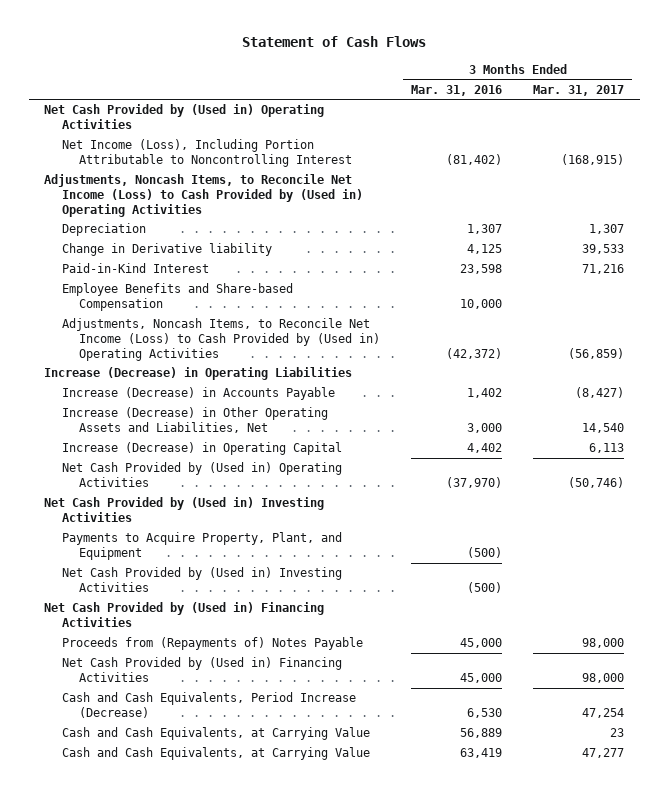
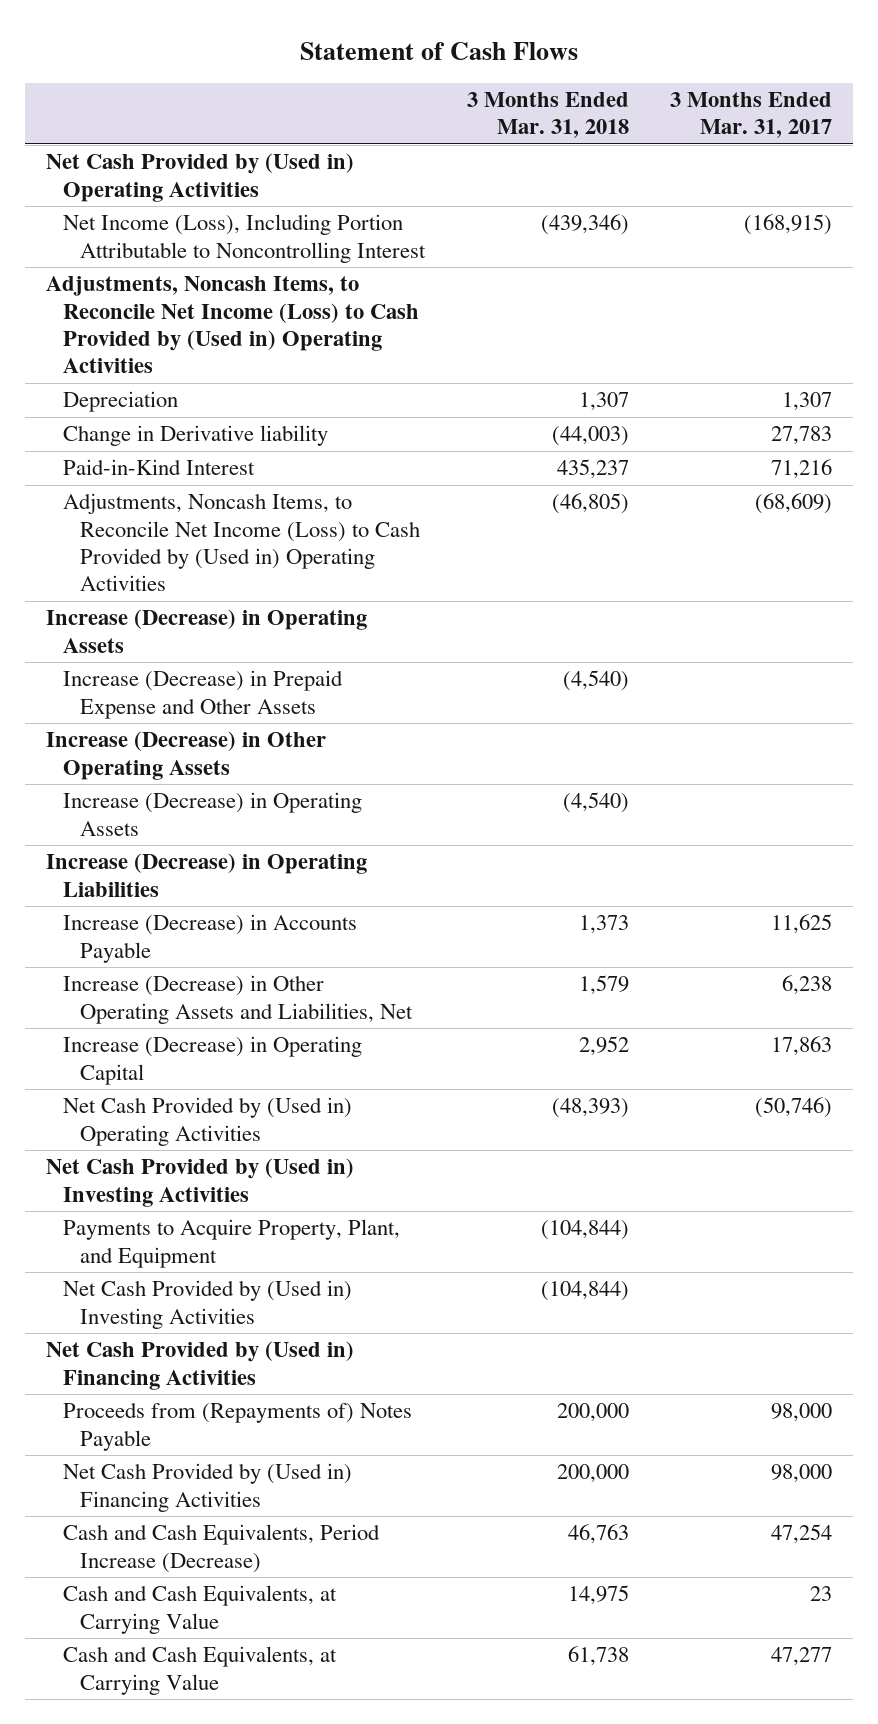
[411,84,503,96] Mar. 31, 2016 -> none
none -> [466,91,629,139] 3 Months Ended Mar. 31, 2018
[582,244,625,255] 39,533 -> [771,426,833,446] 27,783
[61,283,293,312] Employee Benefits and Share-based Compensation -> none
[568,347,625,359] (56,859) -> [755,493,833,515] (68,609)
none -> [46,609,368,653] Increase (Decrease) in Operating Assets
none -> [63,670,344,719] Increase (Decrease) in Prepaid Expense and Other Assets
none -> [46,731,327,780] Increase (Decrease) in Other Operating Assets
none -> [63,792,363,836] Increase (Decrease) in Operating Assets
[575,387,625,399] (8,427) -> [771,914,833,935] 11,625
[582,423,625,434] 14,540 -> [782,975,833,996] 6,238
[589,443,625,454] 6,113 -> [771,1036,833,1057] 17,863

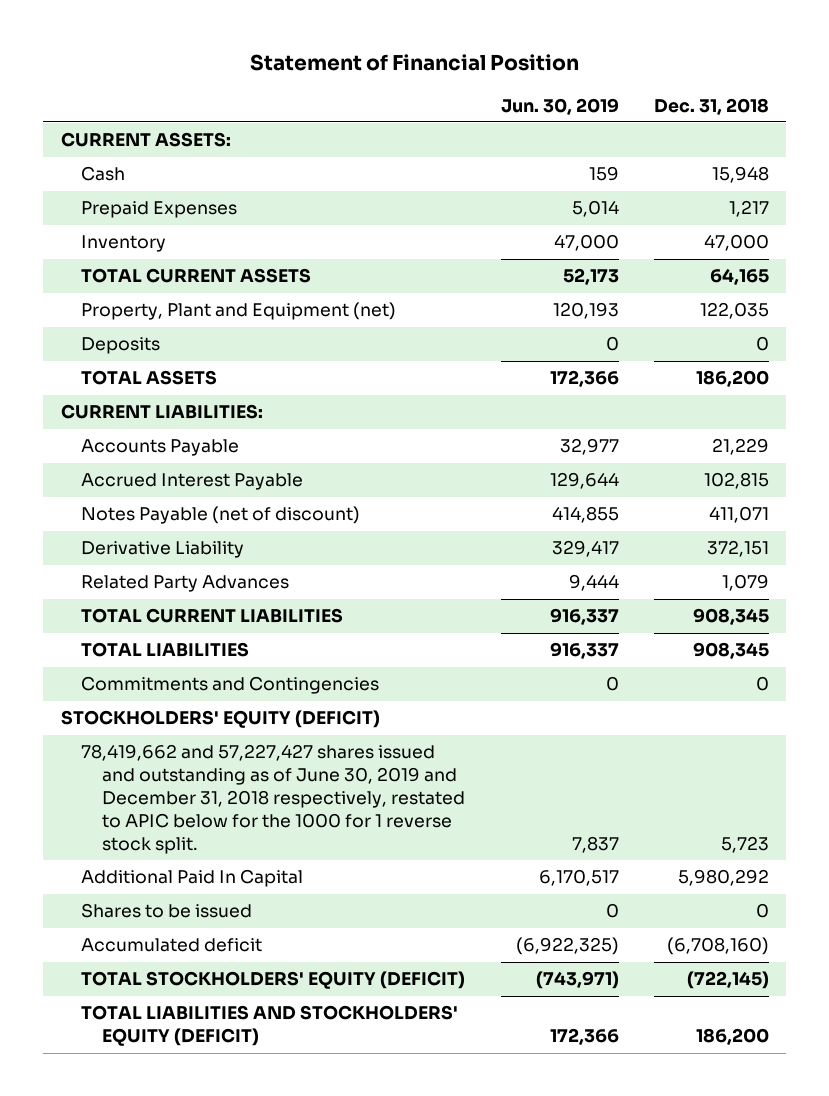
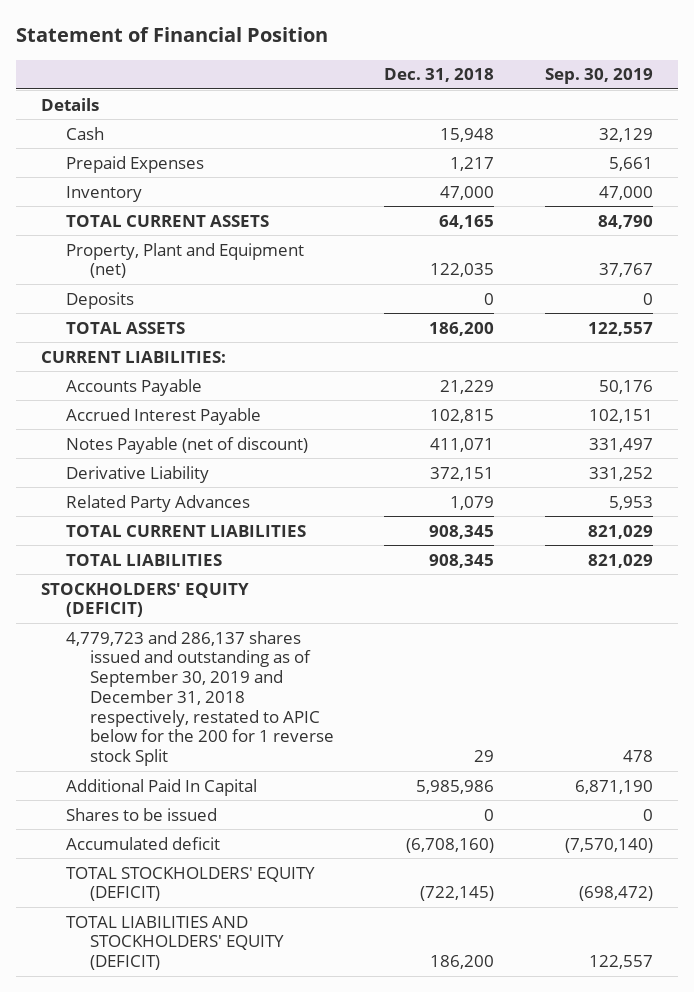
[500,97,619,115] Jun. 30, 2019 -> none
none -> [544,68,653,85] Sep. 30, 2019
[60,132,231,148] CURRENT ASSETS: -> none
none -> [41,97,100,111] Details
[81,676,380,695] Commitments and Contingencies -> none
[81,744,466,854] 78,419,662 and 57,227,427 shares issued and outstanding as of June 30, 2019 and December 31, 2018 respectively, restated to APIC below for the 1000 for 1 reverse stock split. -> [65,630,335,767] 4,779,723 and 286,137 shares issued and outstanding as of September 30, 2019 and December 31, 2018 respectively, restated to APIC below for the 200 for 1 reverse stock Split
[720,835,769,853] 5,723 -> [474,750,495,763] 29
[677,869,769,887] 5,980,292 -> [416,779,495,794] 5,985,986

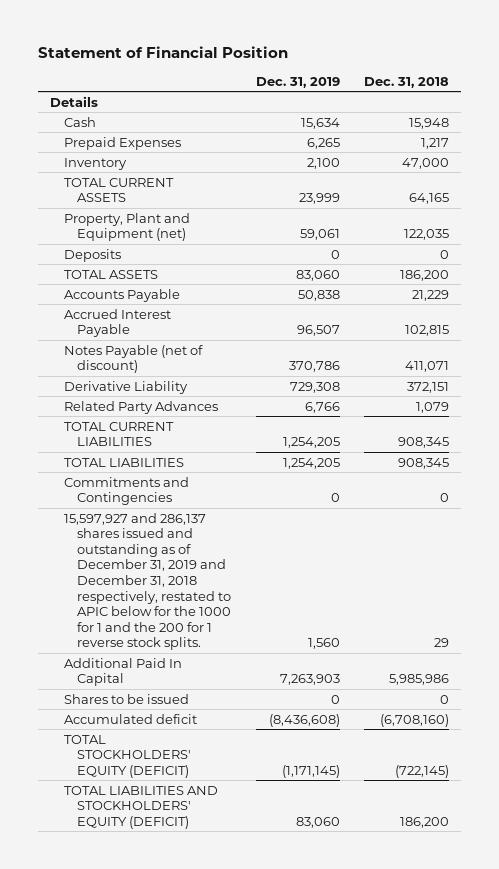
[544,68,653,85] Sep. 30, 2019 -> none
none -> [255,76,340,88] Dec. 31, 2019
[41,350,227,363] CURRENT LIABILITIES: -> none
[41,582,250,618] STOCKHOLDERS' EQUITY (DEFICIT) -> none
none -> [63,476,189,506] Commitments and Contingencies
[65,630,335,767] 4,779,723 and 286,137 shares issued and outstanding as of September 30, 2019 and December 31, 2018 respectively, restated to APIC below for the 200 for 1 reverse stock Split -> [63,512,232,651] 15,597,927 and 286,137 shares issued and outstanding as of December 31, 2019 and December 31, 2018 respectively, restated to APIC below for the 1000 for 1 and the 200 for 1 reverse stock splits.

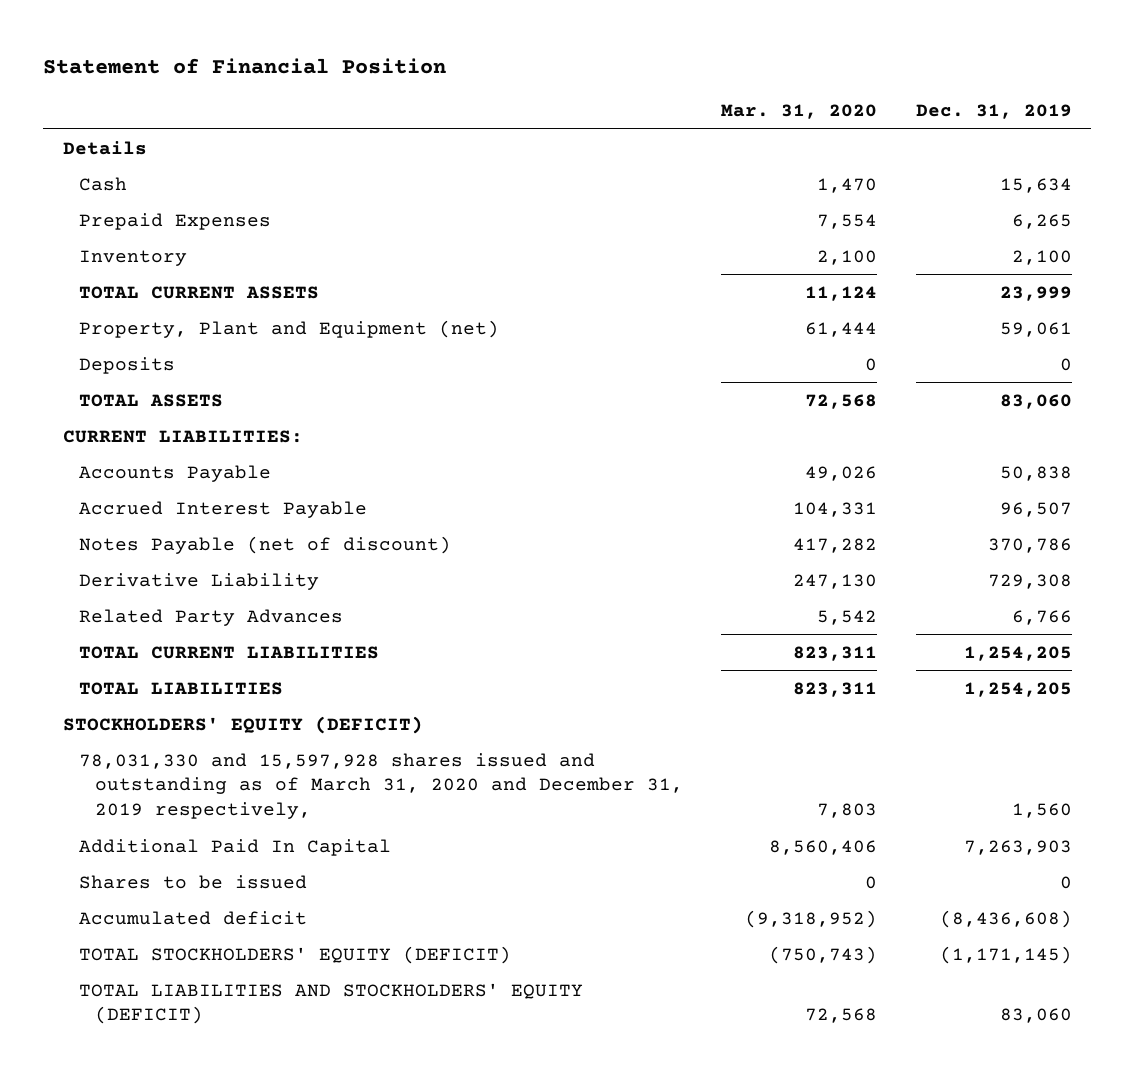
[364,76,450,88] Dec. 31, 2018 -> none
none -> [721,104,878,120] Mar. 31, 2020
none -> [62,429,303,443] CURRENT LIABILITIES:
[63,476,189,506] Commitments and Contingencies -> none
none -> [62,715,423,734] STOCKHOLDERS' EQUITY (DEFICIT)
[63,512,232,651] 15,597,927 and 286,137 shares issued and outstanding as of December 31, 2019 and December 31, 2018 respectively, restated to APIC below for the 1000 for 1 and the 200 for 1 reverse stock splits. -> [78,752,684,820] 78,031,330 and 15,597,928 shares issued and outstanding as of March 31, 2020 and December 31, 2019 respectively,

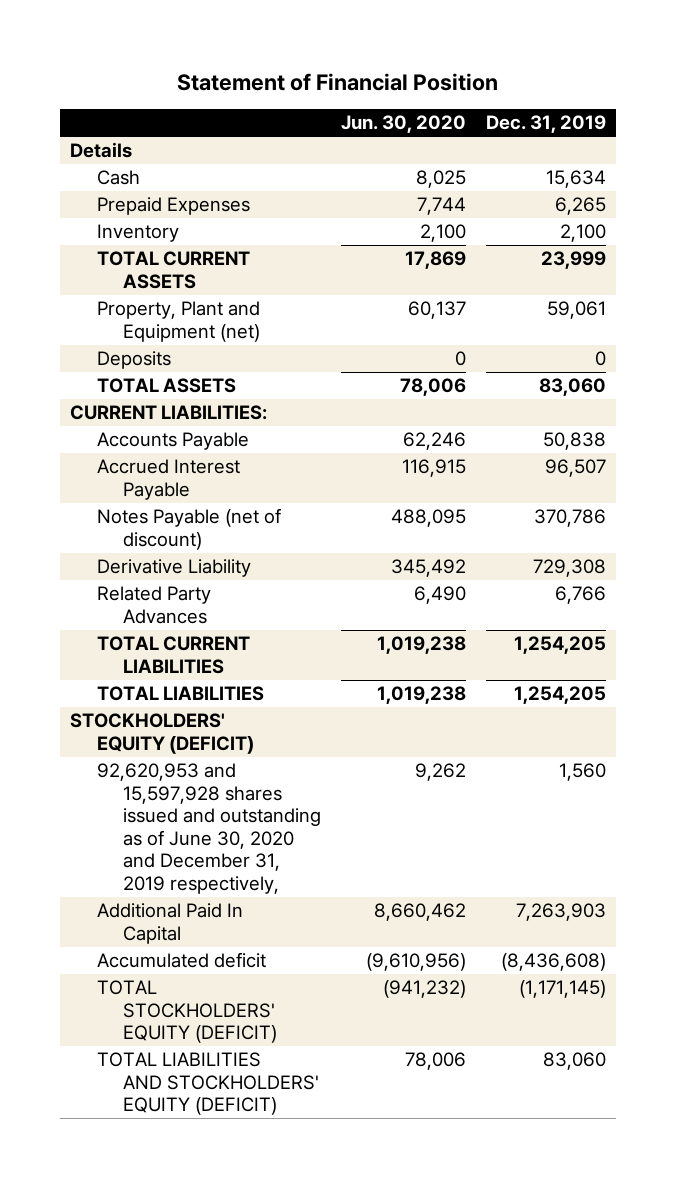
[721,104,878,120] Mar. 31, 2020 -> none
none -> [340,115,466,134] Jun. 30, 2020
[78,752,684,820] 78,031,330 and 15,597,928 shares issued and outstanding as of March 31, 2020 and December 31, 2019 respectively, -> [96,763,321,894] 92,620,953 and 15,597,928 shares issued and outstanding as of June 30, 2020 and December 31, 2019 respectively,
[78,874,307,889] Shares to be issued -> none

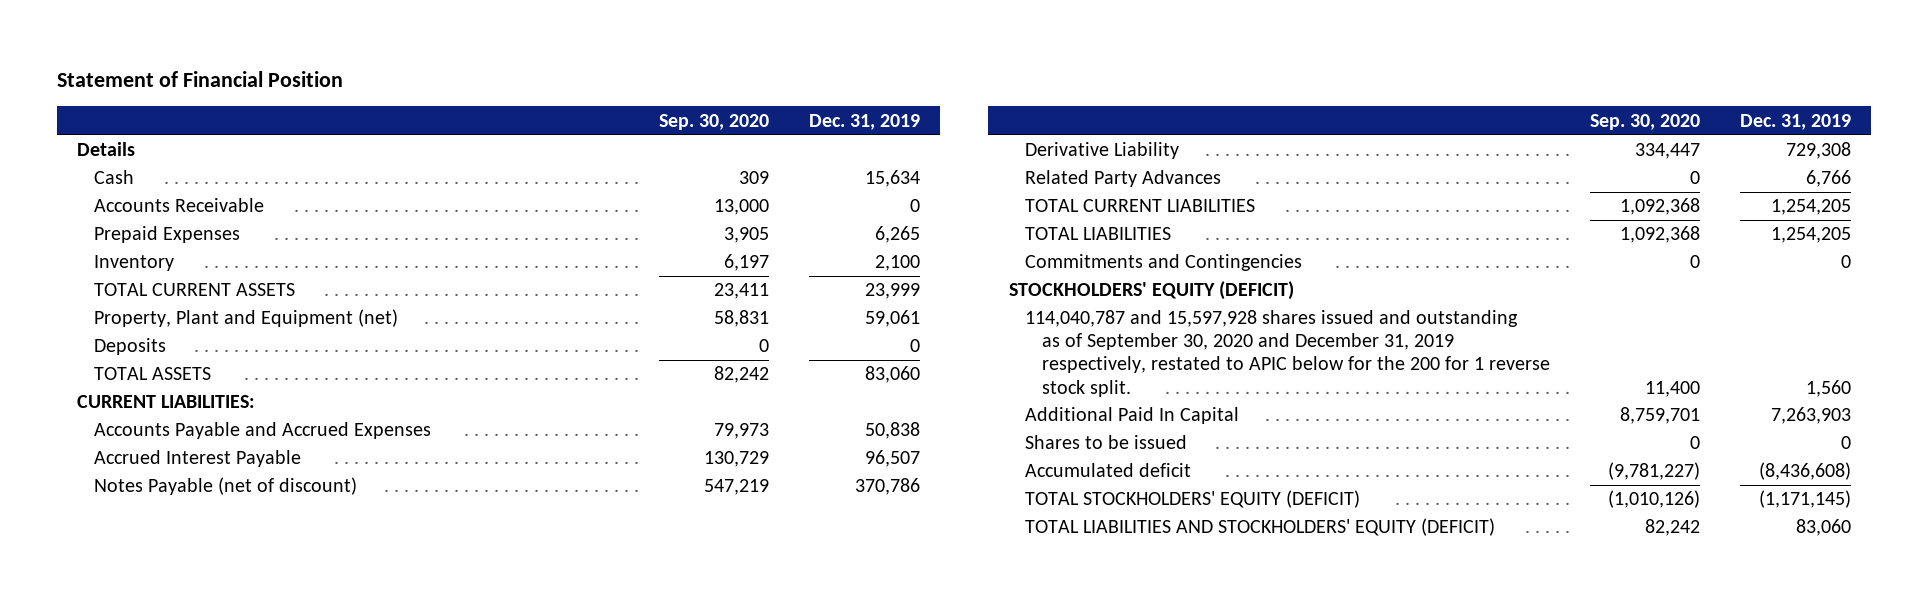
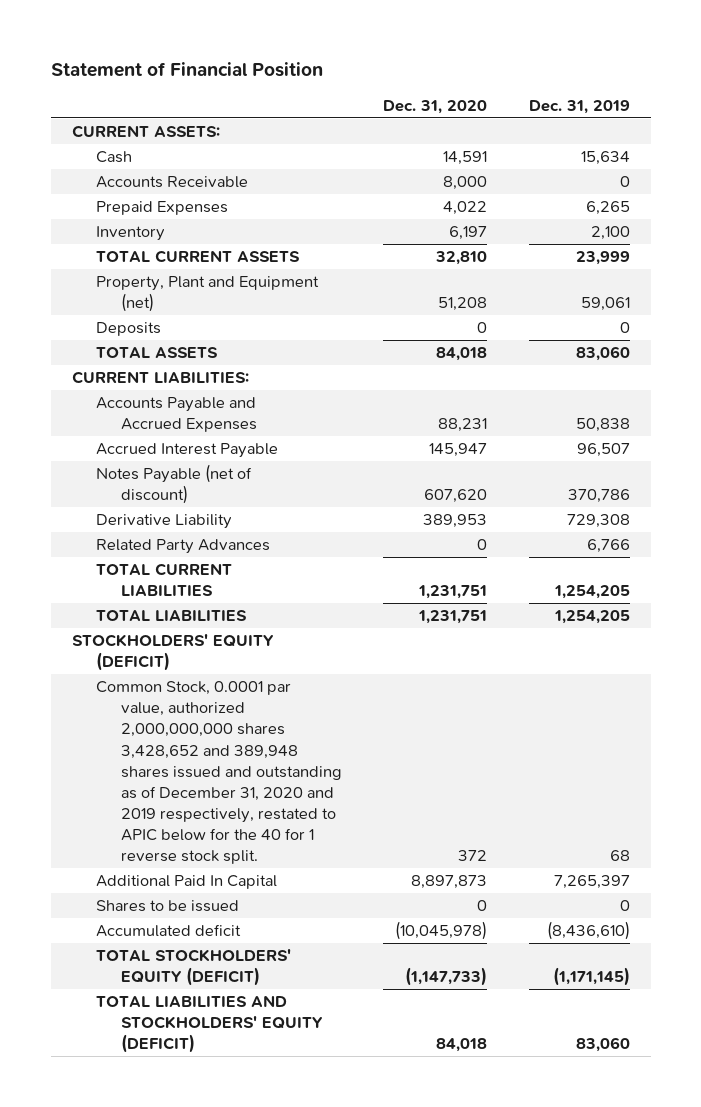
[658,113,769,130] Sep. 30, 2020 -> none
none -> [383,99,488,114] Dec. 31, 2020
[77,142,136,157] Details -> none
none -> [71,125,220,139] CURRENT ASSETS:
[1025,254,1303,272] Commitments and Contingencies -> none
[1025,310,1550,397] 114,040,787 and 15,597,928 shares issued and outstanding as of September 30, 2020 and December 31, 2019 respectively, restated to APIC below for the 200 for 1 reverse stock split. -> [96,681,342,865] Common Stock, 0.0001 par value, authorized 2,000,000,000 shares 3,428,652 and 389,948 shares issued and outstanding as of December 31, 2020 and 2019 respectively, restated to APIC below for the 40 for 1 reverse stock split.
[1806,379,1852,397] 1,560 -> [609,850,630,862] 68
[1771,407,1852,425] 7,263,903 -> [553,875,630,890] 7,265,397
[1759,462,1852,481] (8,436,608) -> [546,921,630,941] (8,436,610)

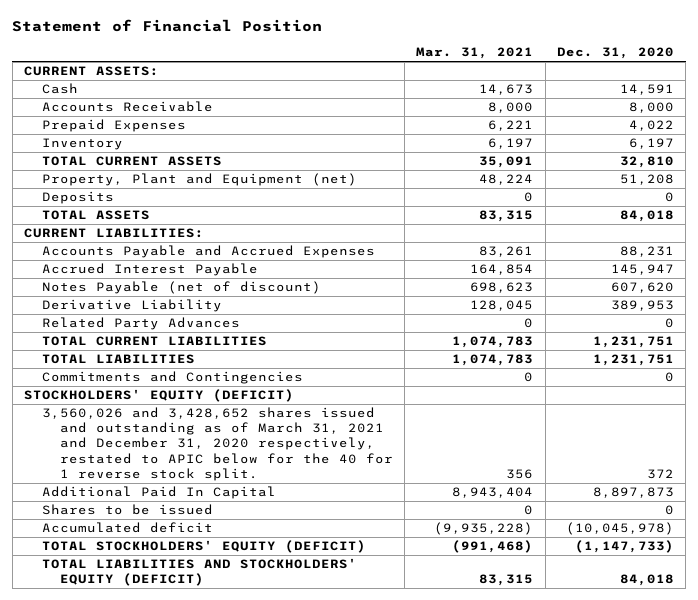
[528,99,630,114] Dec. 31, 2019 -> none
none -> [416,47,534,60] Mar. 31, 2021
none -> [41,371,303,385] Commitments and Contingencies
[96,681,342,865] Common Stock, 0.0001 par value, authorized 2,000,000,000 shares 3,428,652 and 389,948 shares issued and outstanding as of December 31, 2020 and 2019 respectively, restated to APIC below for the 40 for 1 reverse stock split. -> [41,407,393,481] 3,560,026 and 3,428,652 shares issued and outstanding as of March 31, 2021 and December 31, 2020 respectively, restated to APIC below for the 40 for 1 reverse stock split.

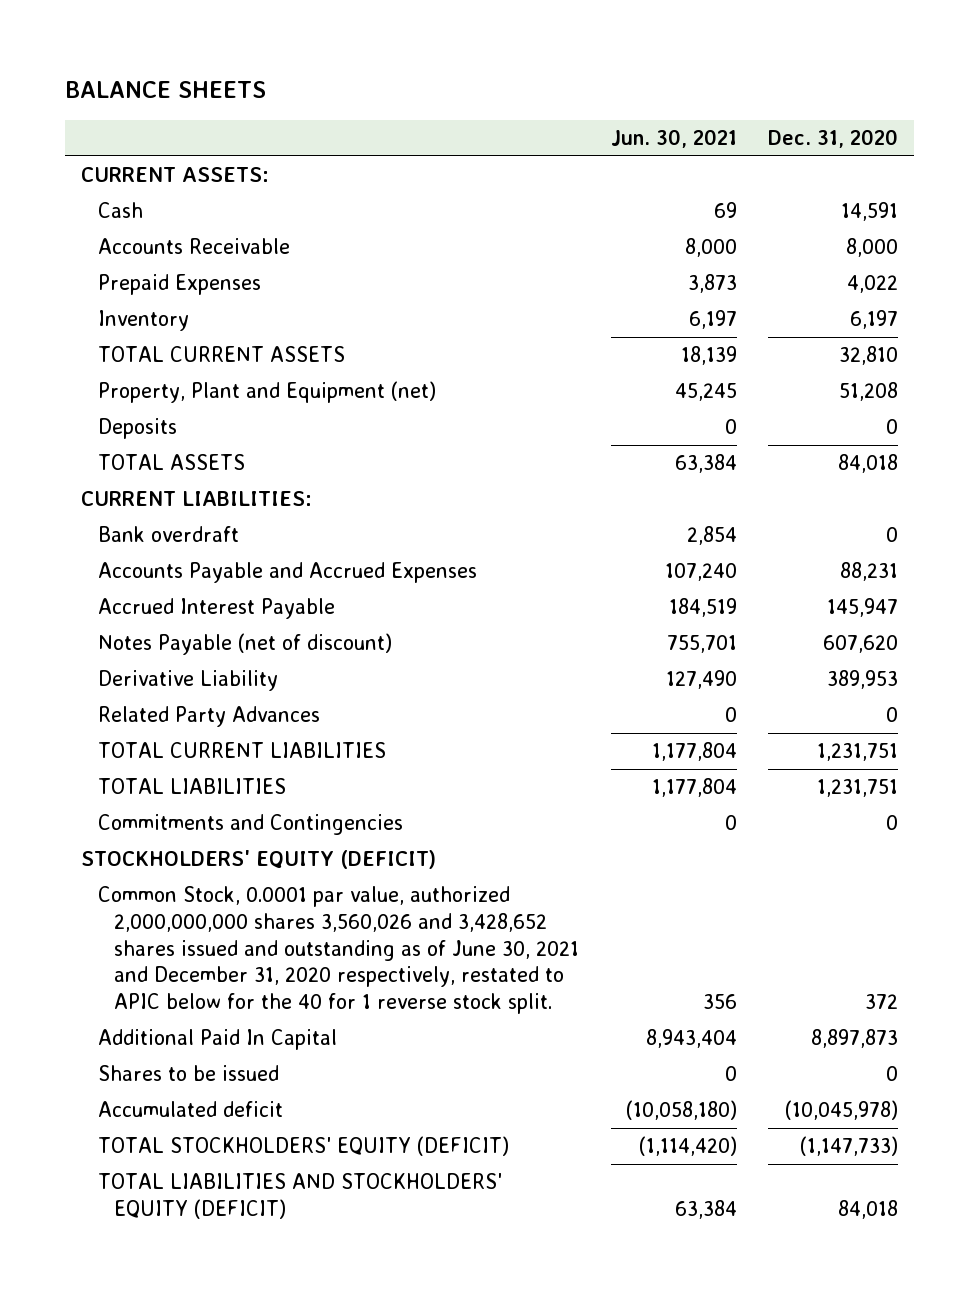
[12,18,323,32] Statement of Financial Position -> [65,81,267,99] BALANCE SHEETS
[416,47,534,60] Mar. 31, 2021 -> none
none -> [610,129,737,149] Jun. 30, 2021
none -> [97,526,239,543] Bank overdraft
[41,407,393,481] 3,560,026 and 3,428,652 shares issued and outstanding as of March 31, 2021 and December 31, 2020 respectively, restated to APIC below for the 40 for 1 reverse stock split. -> [97,886,580,1014] Common Stock, 0.0001 par value, authorized 2,000,000,000 shares 3,560,026 and 3,428,652 shares issued and outstanding as of June 30, 2021 and December 31, 2020 respectively, restated to APIC below for the 40 for 1 reverse stock split.

